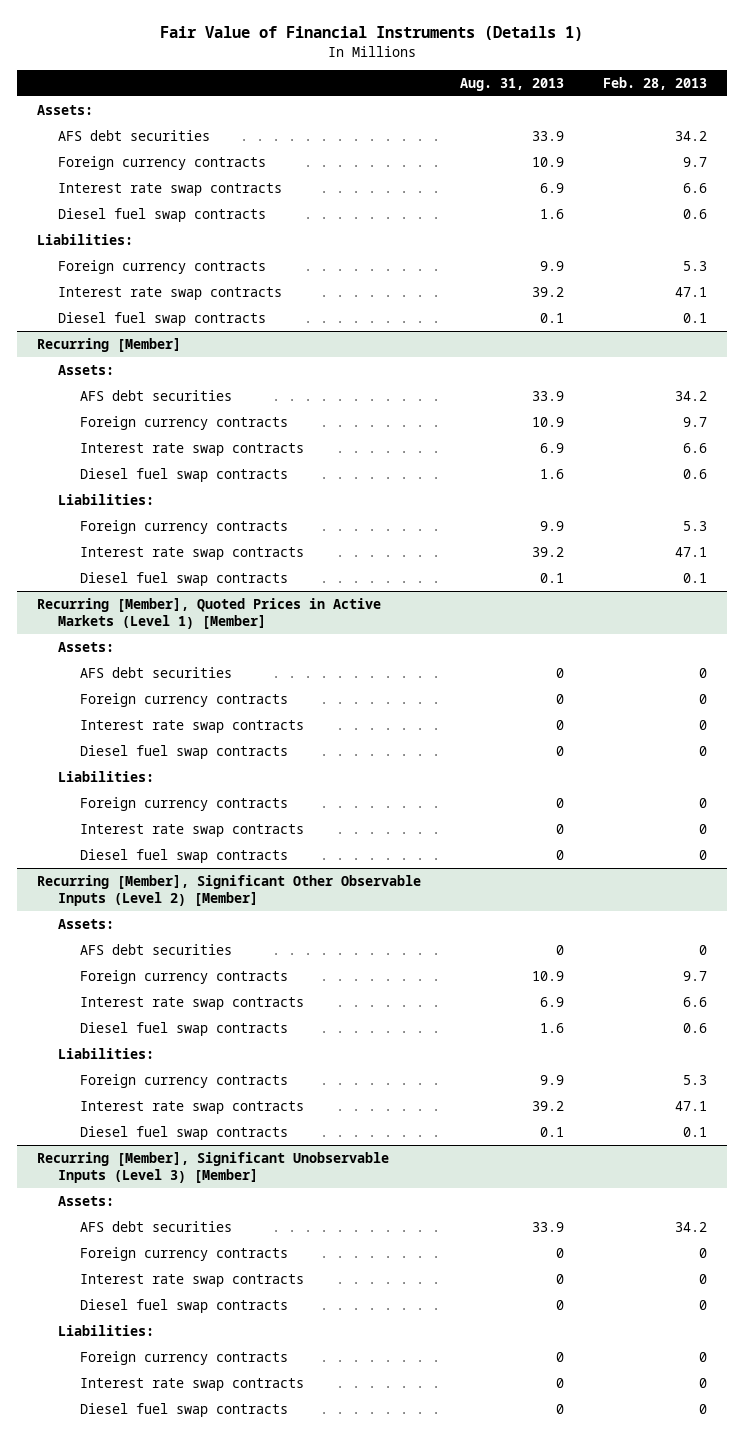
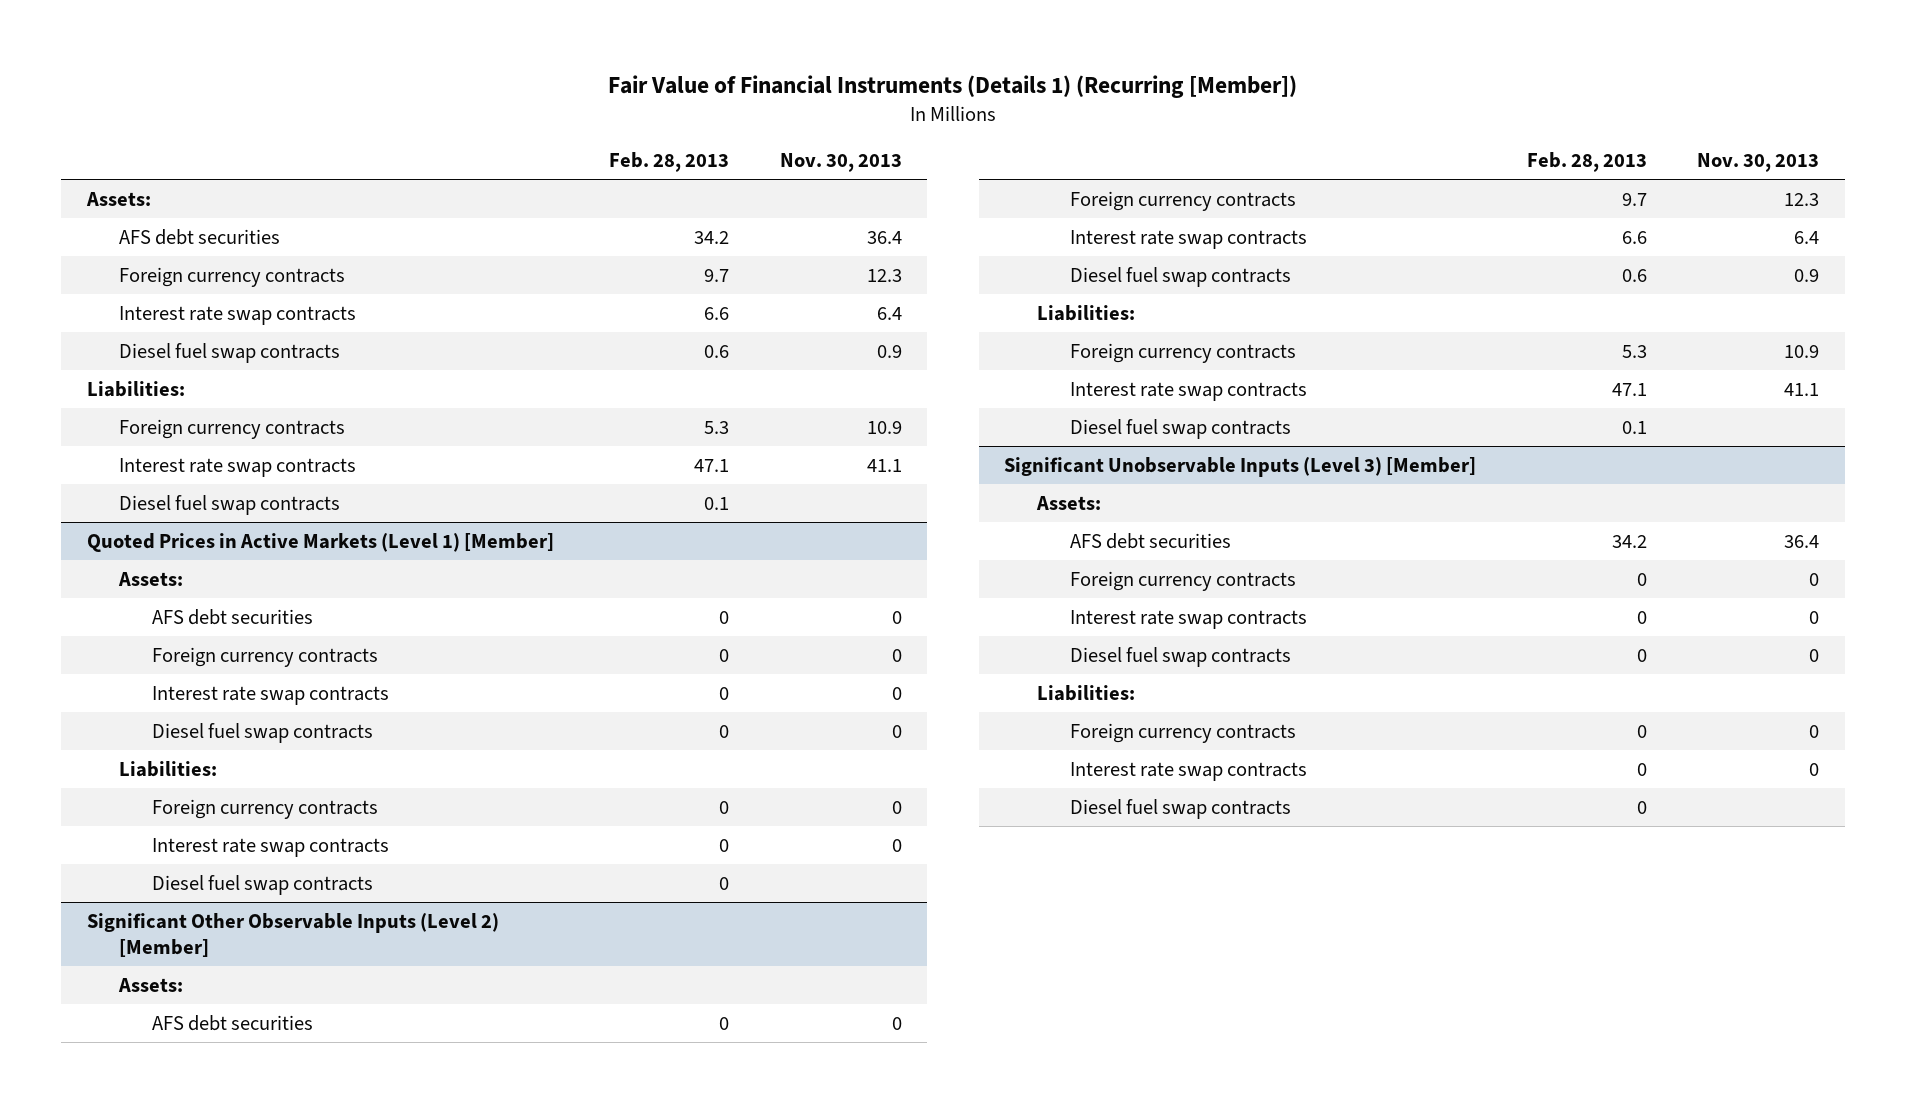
[159,26,583,42] Fair Value of Financial Instruments (Details 1) -> [607,75,1297,99] Fair Value of Financial Instruments (Details 1) (Recurring [Member])
[459,77,564,91] Aug. 31, 2013 -> none
none -> [779,153,902,173] Nov. 30, 2013
[36,337,181,352] Recurring [Member] -> none
[58,364,115,375] Assets: -> none
[79,389,232,401] AFS debt securities -> none
[79,415,288,430] Foreign currency contracts -> none
[79,442,304,456] Interest rate swap contracts -> none
[79,467,288,482] Diesel fuel swap contracts -> none
[58,493,155,505] Liabilities: -> none
[79,519,288,534] Foreign currency contracts -> none
[79,546,304,560] Interest rate swap contracts -> none
[79,571,288,586] Diesel fuel swap contracts -> none
[36,597,381,629] Recurring [Member], Quoted Prices in Active Markets (Level 1) [Member] -> [86,532,554,552] Quoted Prices in Active Markets (Level 1) [Member]
[36,874,421,906] Recurring [Member], Significant Other Observable Inputs (Level 2) [Member] -> [86,912,499,958] Significant Other Observable Inputs (Level 2) [Member]
[36,1151,389,1183] Recurring [Member], Significant Unobservable Inputs (Level 3) [Member] -> [1004,456,1477,477] Significant Unobservable Inputs (Level 3) [Member]

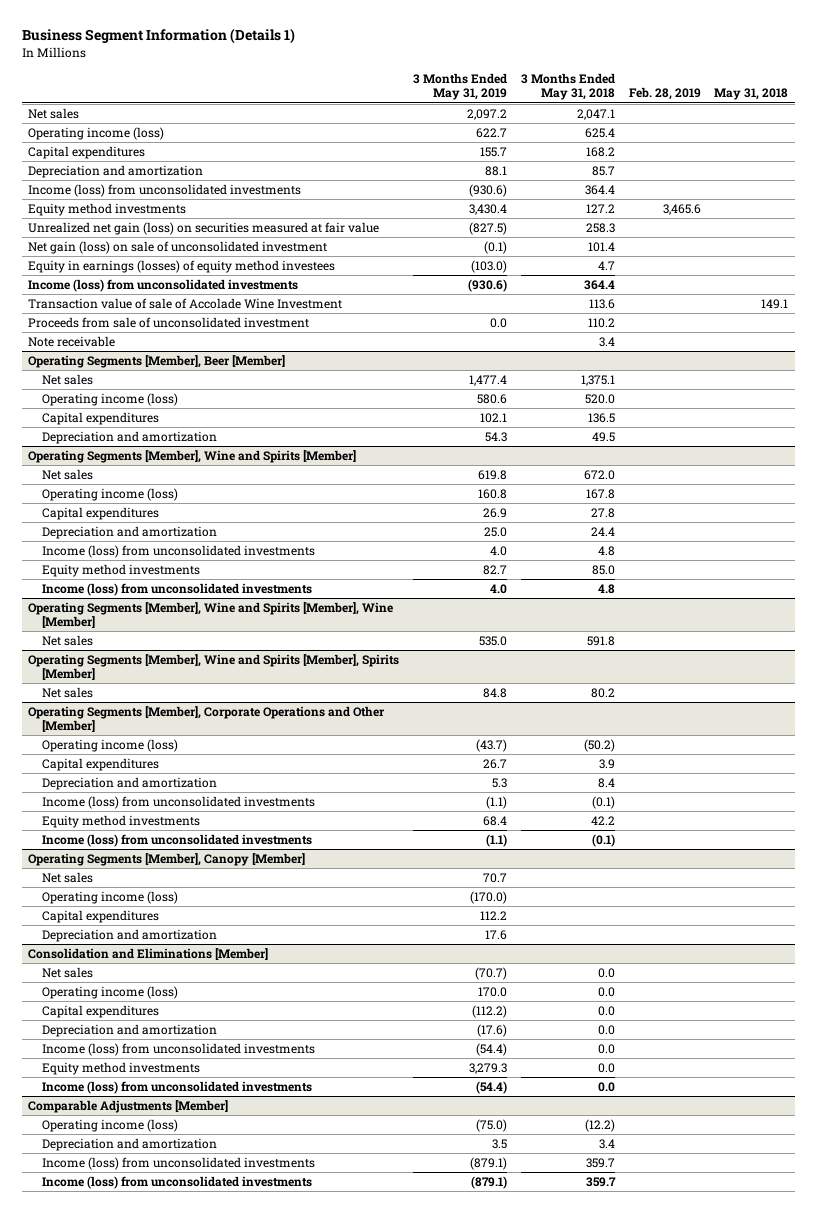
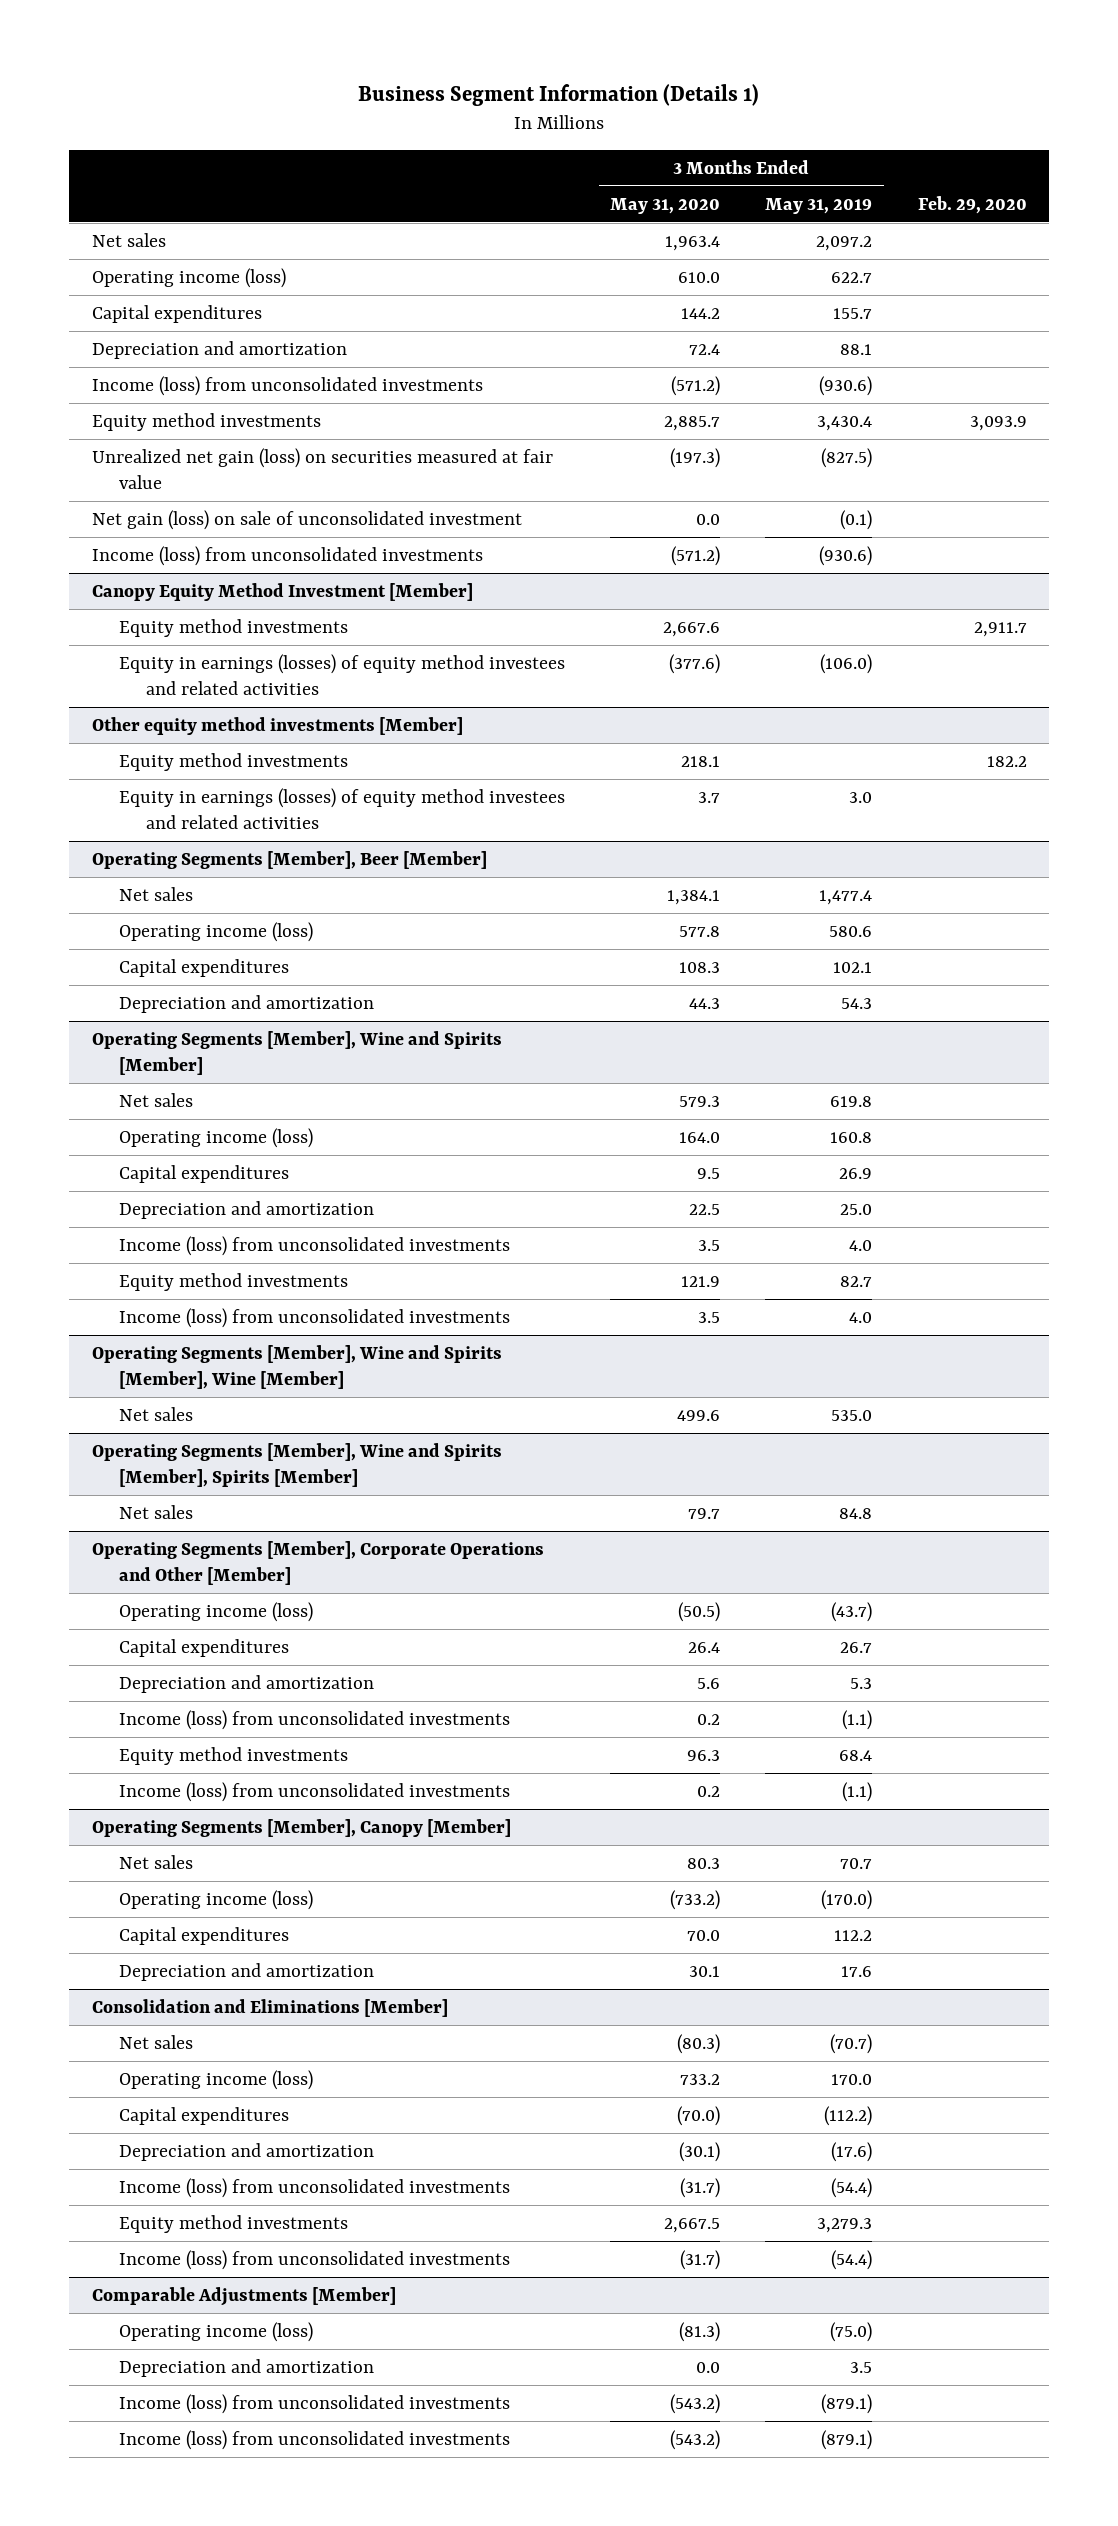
[520,73,615,101] 3 Months Ended May 31, 2018 -> none
[628,87,701,101] Feb. 28, 2019 -> none
[714,88,789,101] May 31, 2018 -> none
none -> [610,197,721,214] May 31, 2020
none -> [917,195,1027,214] Feb. 29, 2020
[28,260,336,274] Equity in earnings (losses) of equity method investees -> none
[28,298,343,310] Transaction value of sale of Accolade Wine Investment -> none
[28,317,310,329] Proceeds from sale of unconsolidated investment -> none
[28,336,116,348] Note receivable -> none
none -> [91,582,473,601] Canopy Equity Method Investment [Member]
none -> [119,618,349,637] Equity method investments
none -> [119,653,566,696] Equity in earnings (losses) of equity method investees and related activities
none -> [91,716,463,735] Other equity method investments [Member]
none -> [119,752,349,771] Equity method investments
none -> [119,787,566,830] Equity in earnings (losses) of equity method investees and related activities

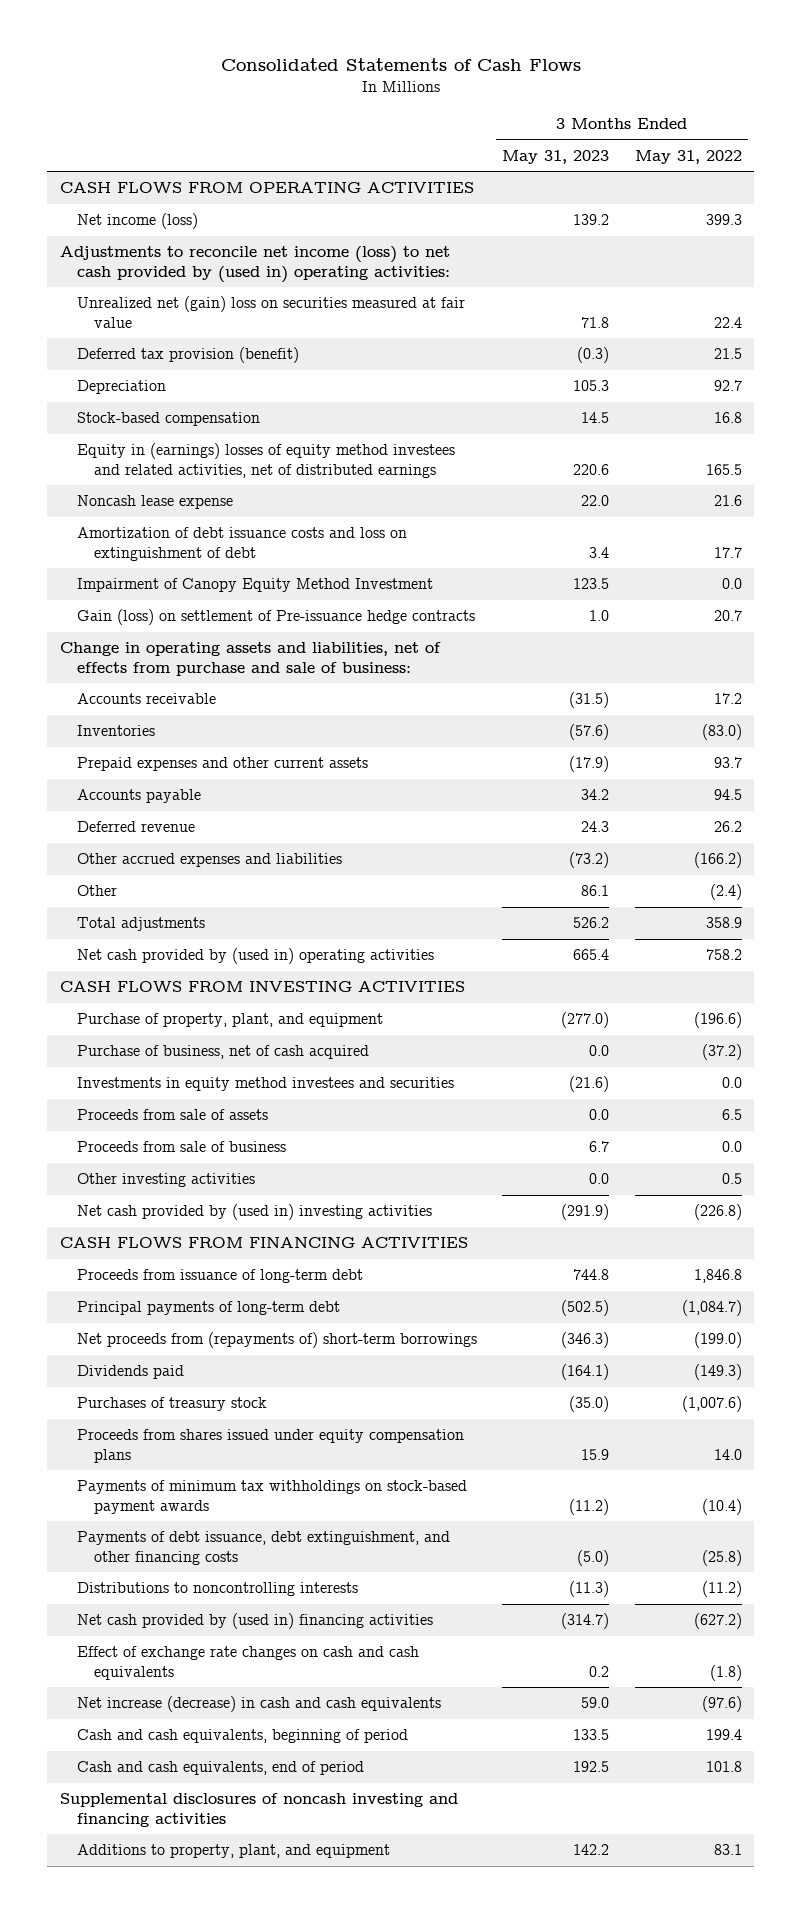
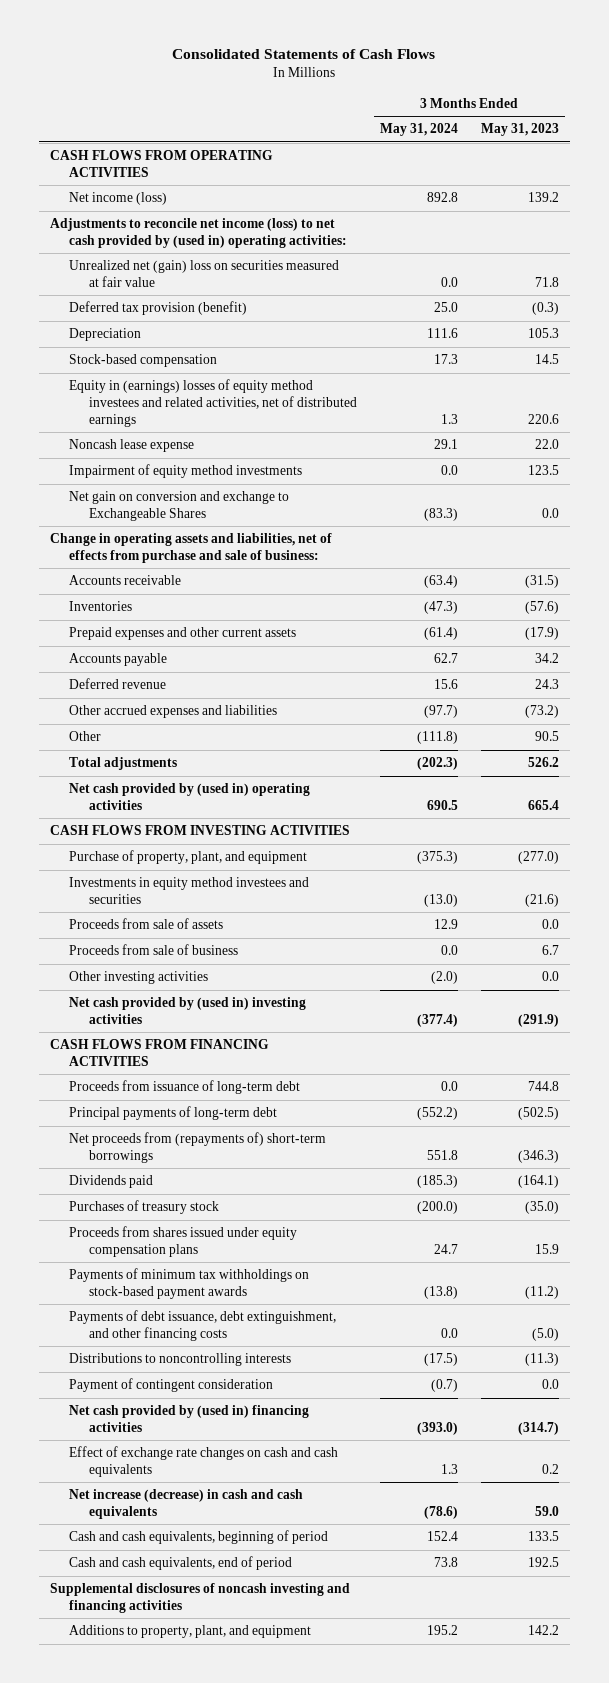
[634,149,742,164] May 31, 2022 -> none
none -> [379,123,458,137] May 31, 2024
[77,527,408,561] Amortization of debt issuance costs and loss on extinguishment of debt -> none
[77,609,476,626] Gain (loss) on settlement of Pre-issuance hedge contracts -> none
[77,578,434,593] Impairment of Canopy Equity Method Investment -> [69,464,303,479] Impairment of equity method investments
none -> [69,491,290,521] Net gain on conversion and exchange to Exchangeable Shares
[581,885,610,897] 86.1 -> [534,731,559,742] 90.5
[77,1045,370,1060] Purchase of business, net of cash acquired -> none
none -> [69,1378,274,1393] Payment of contingent consideration

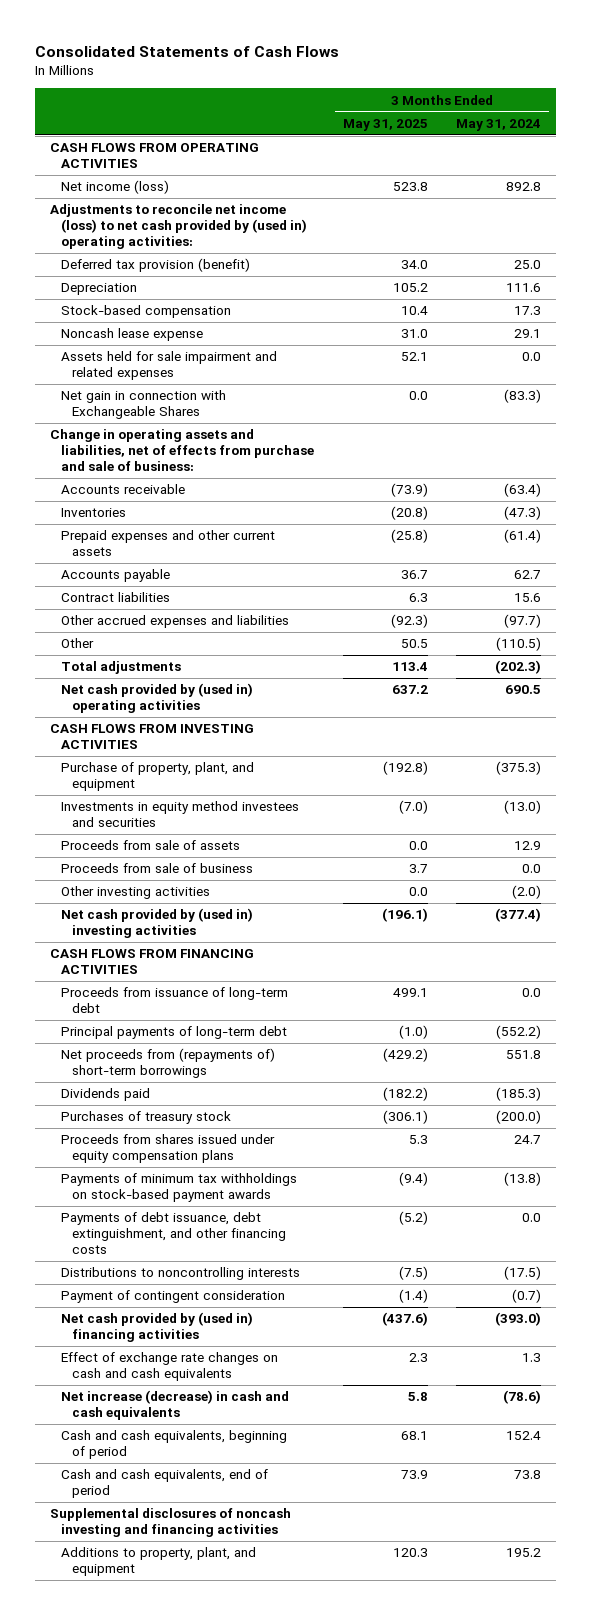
[480,123,559,137] May 31, 2023 -> none
none -> [342,118,428,131] May 31, 2025
[69,260,340,287] Unrealized net (gain) loss on securities measured at fair value -> none
[69,379,357,427] Equity in (earnings) losses of equity method investees and related activities, net of distributed earnings -> none
[69,464,303,479] Impairment of equity method investments -> none
none -> [60,351,277,381] Assets held for sale impairment and related expenses
[69,491,290,521] Net gain on conversion and exchange to Exchangeable Shares -> [60,390,226,420] Net gain in connection with Exchangeable Shares
[69,678,167,690] Deferred revenue -> [60,592,170,603] Contract liabilities
[416,731,458,745] (111.8) -> [496,637,542,652] (110.5)

